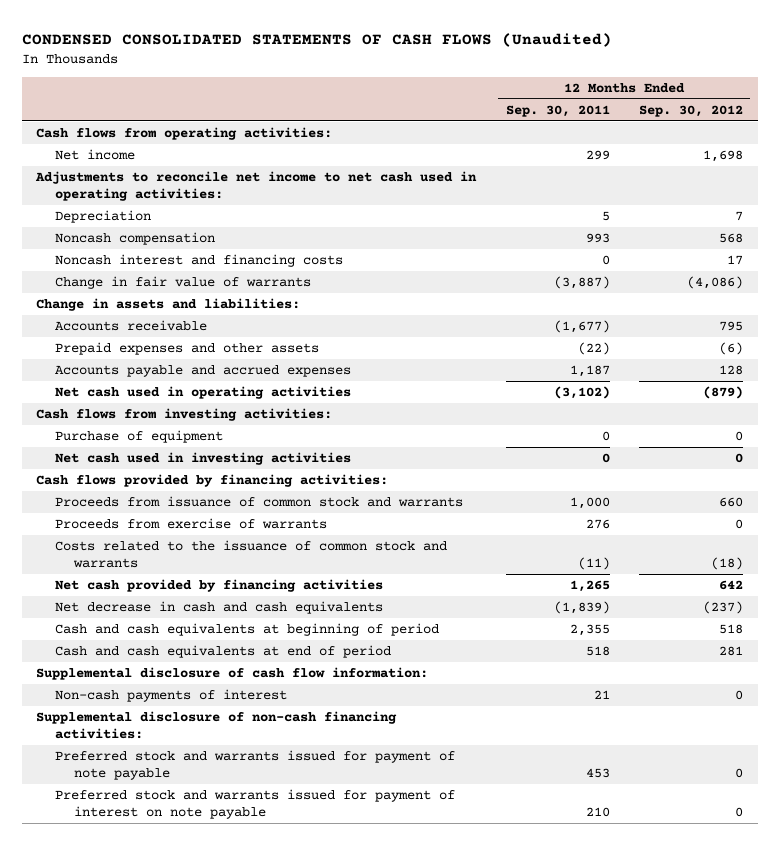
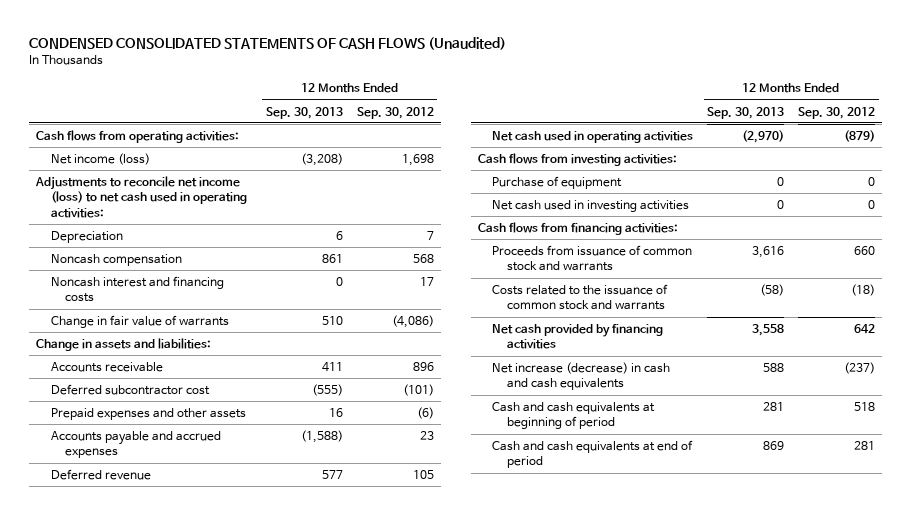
[505,104,610,117] Sep. 30, 2011 -> none
none -> [265,106,343,119] Sep. 30, 2013
[54,149,135,161] Net income -> [50,152,150,165] Net income (loss)
[35,171,478,201] Adjustments to reconcile net income to net cash used in operating activities: -> [35,175,247,218] Adjustments to reconcile net income (loss) to net cash used in operating activities:
[719,321,744,332] 795 -> [412,361,434,371] 896
none -> [50,383,210,395] Deferred subcontractor cost
[719,365,744,376] 128 -> [419,430,434,440] 23
none -> [50,468,151,480] Deferred revenue
[36,474,389,488] Cash flows provided by financing activities: -> [477,221,678,235] Cash flows from financing activities:
[54,518,327,530] Proceeds from exercise of warrants -> none
[54,601,383,615] Net decrease in cash and cash equivalents -> [492,361,671,391] Net increase (decrease) in cash and cash equivalents
[36,667,429,681] Supplemental disclosure of cash flow information: -> none
[54,689,287,703] Non-cash payments of interest -> none
[36,711,398,739] Supplemental disclosure of non-cash financing activities: -> none
[54,750,455,780] Preferred stock and warrants issued for payment of note payable -> none
[54,789,455,819] Preferred stock and warrants issued for payment of interest on note payable -> none

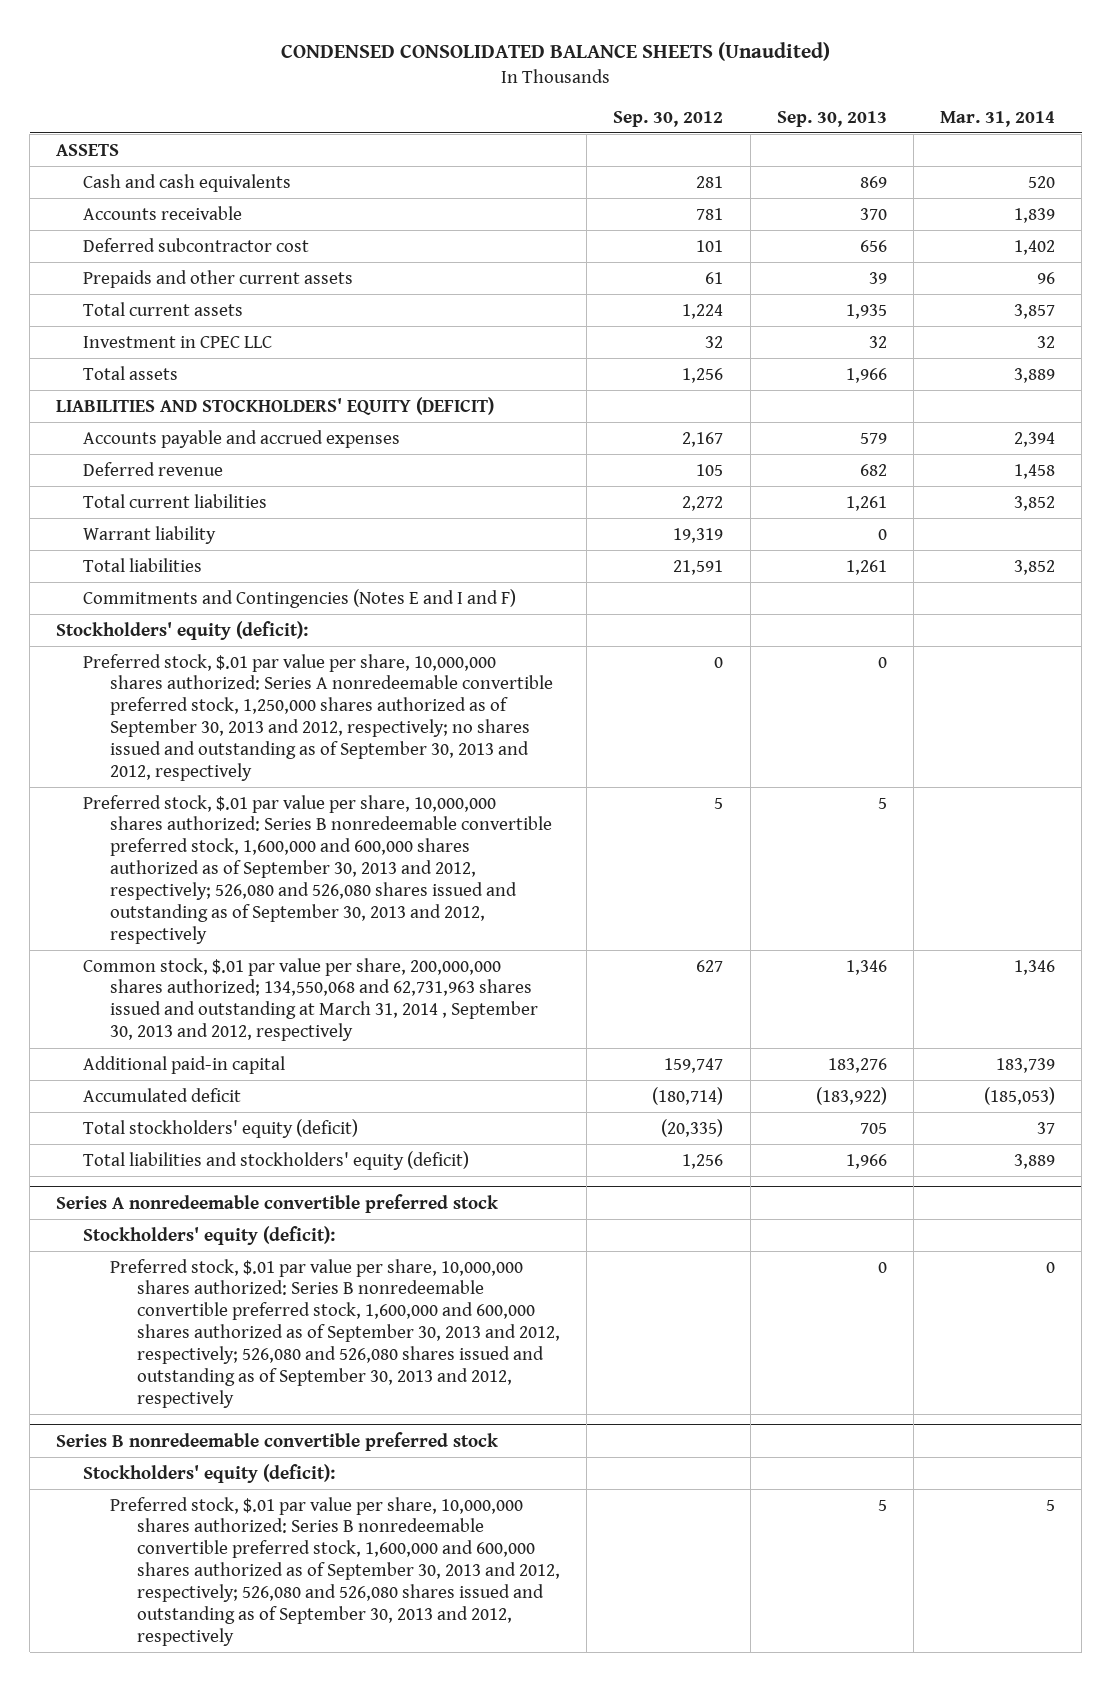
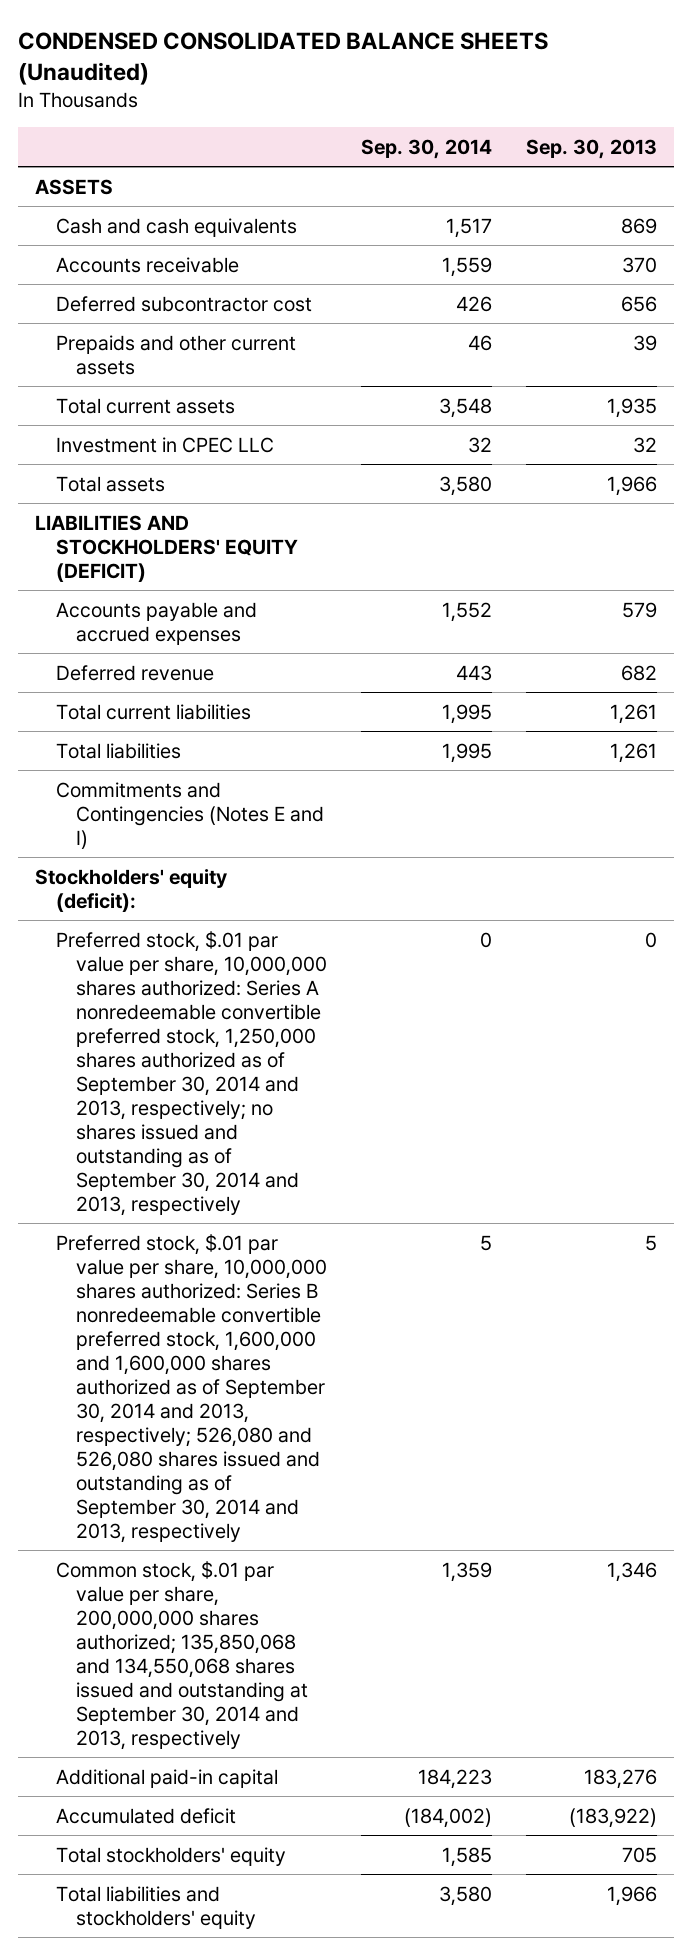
[613,110,724,127] Sep. 30, 2012 -> none
[940,110,1056,127] Mar. 31, 2014 -> none
none -> [361,138,493,159] Sep. 30, 2014
[83,525,217,544] Warrant liability -> none
[83,588,517,608] Commitments and Contingencies (Notes E and I and F) -> [55,781,325,849] Commitments and Contingencies (Notes E and I)
[83,653,554,782] Preferred stock, $.01 par value per share, 10,000,000 shares authorized: Series A nonredeemable convertible preferred stock, 1,250,000 shares authorized as of September 30, 2013 and 2012, respectively; no shares issued and outstanding as of September 30, 2013 and 2012, respectively -> [55,930,328,1216] Preferred stock, $.01 par value per share, 10,000,000 shares authorized: Series A nonredeemable convertible preferred stock, 1,250,000 shares authorized as of September 30, 2014 and 2013, respectively; no shares issued and outstanding as of September 30, 2014 and 2013, respectively
[83,794,553,945] Preferred stock, $.01 par value per share, 10,000,000 shares authorized: Series B nonredeemable convertible preferred stock, 1,600,000 and 600,000 shares authorized as of September 30, 2013 and 2012, respectively; 526,080 and 526,080 shares issued and outstanding as of September 30, 2013 and 2012, respectively -> [55,1233,328,1543] Preferred stock, $.01 par value per share, 10,000,000 shares authorized: Series B nonredeemable convertible preferred stock, 1,600,000 and 1,600,000 shares authorized as of September 30, 2014 and 2013, respectively; 526,080 and 526,080 shares issued and outstanding as of September 30, 2014 and 2013, respectively
[83,957,539,1042] Common stock, $.01 par value per share, 200,000,000 shares authorized; 134,550,068 and 62,731,963 shares issued and outstanding at March 31, 2014 , September 30, 2013 and 2012, respectively -> [55,1560,309,1750] Common stock, $.01 par value per share, 200,000,000 shares authorized; 135,850,068 and 134,550,068 shares issued and outstanding at September 30, 2014 and 2013, respectively
[56,1193,499,1213] Series A nonredeemable convertible preferred stock -> none
[83,1225,336,1245] Stockholders' equity (deficit): -> none
[110,1258,561,1409] Preferred stock, $.01 par value per share, 10,000,000 shares authorized: Series B nonredeemable convertible preferred stock, 1,600,000 and 600,000 shares authorized as of September 30, 2013 and 2012, respectively; 526,080 and 526,080 shares issued and outstanding as of September 30, 2013 and 2012, respectively -> none
[56,1431,499,1451] Series B nonredeemable convertible preferred stock -> none
[83,1463,336,1483] Stockholders' equity (deficit): -> none
[110,1496,561,1647] Preferred stock, $.01 par value per share, 10,000,000 shares authorized: Series B nonredeemable convertible preferred stock, 1,600,000 and 600,000 shares authorized as of September 30, 2013 and 2012, respectively; 526,080 and 526,080 shares issued and outstanding as of September 30, 2013 and 2012, respectively -> none
[83,1118,359,1138] Total stockholders' equity (deficit) -> [55,1846,286,1866] Total stockholders' equity
[83,1150,470,1170] Total liabilities and stockholders' equity (deficit) -> [55,1885,257,1929] Total liabilities and stockholders' equity

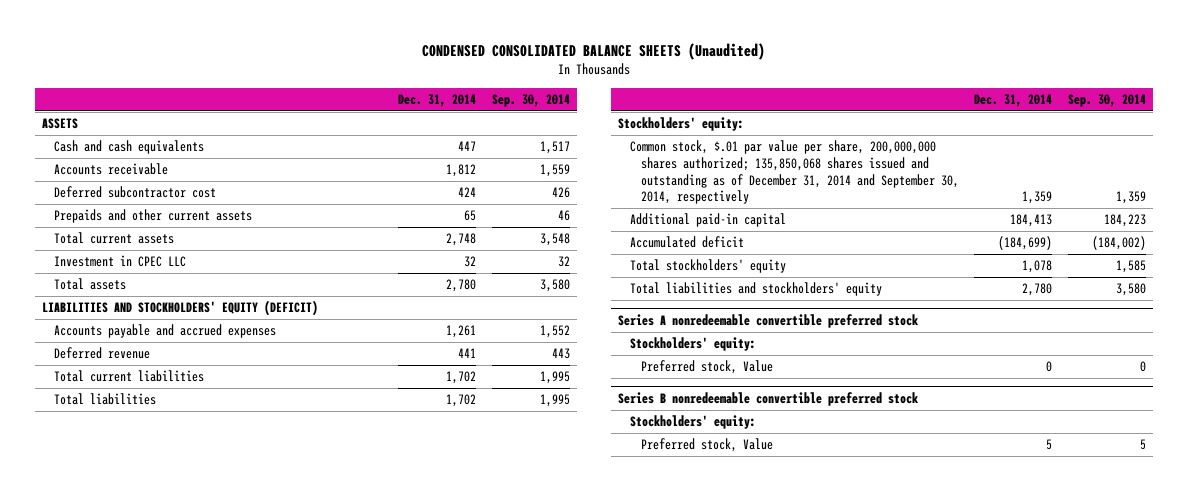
[526,138,658,159] Sep. 30, 2013 -> none
none -> [398,93,477,107] Dec. 31, 2014
[55,781,325,849] Commitments and Contingencies (Notes E and I) -> none
[55,930,328,1216] Preferred stock, $.01 par value per share, 10,000,000 shares authorized: Series A nonredeemable convertible preferred stock, 1,250,000 shares authorized as of September 30, 2014 and 2013, respectively; no shares issued and outstanding as of September 30, 2014 and 2013, respectively -> none
[55,1233,328,1543] Preferred stock, $.01 par value per share, 10,000,000 shares authorized: Series B nonredeemable convertible preferred stock, 1,600,000 and 1,600,000 shares authorized as of September 30, 2014 and 2013, respectively; 526,080 and 526,080 shares issued and outstanding as of September 30, 2014 and 2013, respectively -> none
[35,868,228,912] Stockholders' equity (deficit): -> [618,117,745,132] Stockholders' equity:
[55,1560,309,1750] Common stock, $.01 par value per share, 200,000,000 shares authorized; 135,850,068 and 134,550,068 shares issued and outstanding at September 30, 2014 and 2013, respectively -> [629,140,960,205] Common stock, $.01 par value per share, 200,000,000 shares authorized; 135,850,068 shares issued and outstanding as of December 31, 2014 and September 30, 2014, respectively
none -> [618,313,919,328] Series A nonredeemable convertible preferred stock
none -> [629,337,756,352] Stockholders' equity:
none -> [641,360,774,375] Preferred stock, Value
none -> [618,391,919,406] Series B nonredeemable convertible preferred stock
none -> [629,415,756,430] Stockholders' equity:
none -> [641,438,774,453] Preferred stock, Value

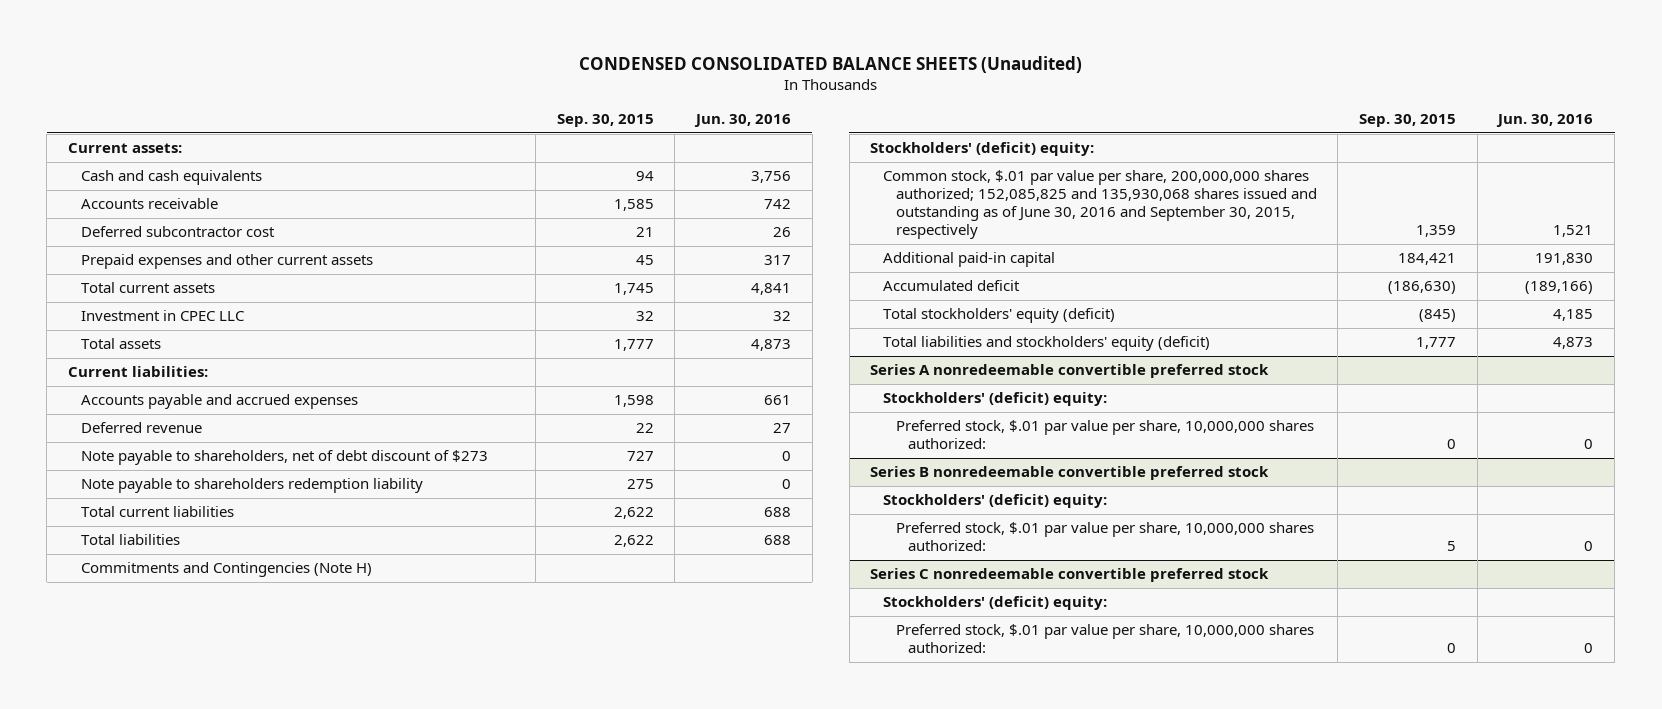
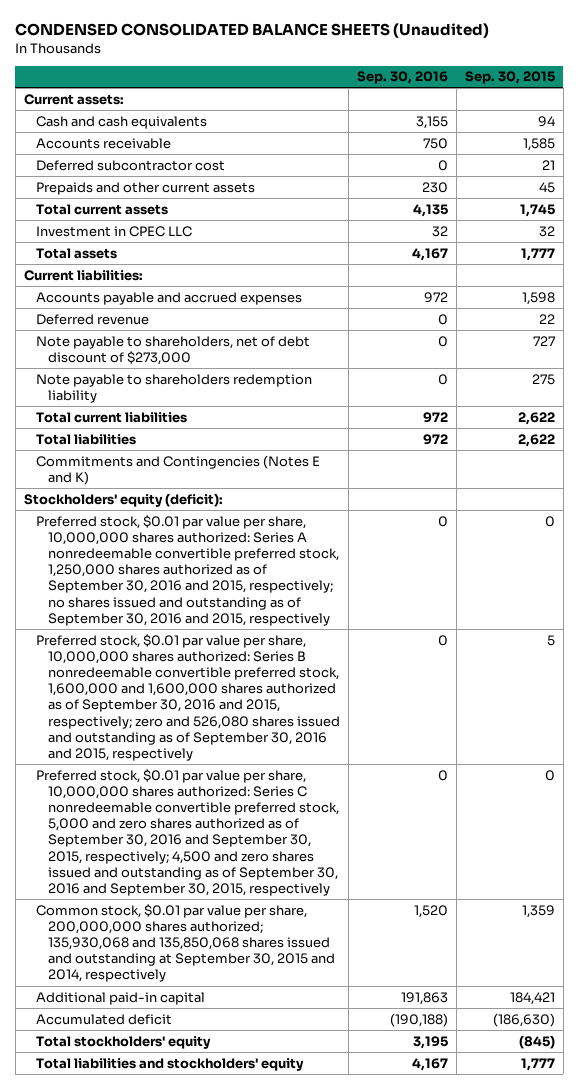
[694,114,792,128] Jun. 30, 2016 -> none
none -> [356,71,448,85] Sep. 30, 2016
[80,254,373,270] Prepaid expenses and other current assets -> [36,181,256,195] Prepaids and other current assets
[80,450,488,466] Note payable to shareholders, net of debt discount of $273 -> [36,335,311,365] Note payable to shareholders, net of debt discount of $273,000
[80,562,372,578] Commitments and Contingencies (Note H) -> [36,454,321,485] Commitments and Contingencies (Notes E and K)
[870,142,1095,157] Stockholders' (deficit) equity: -> [23,492,223,507] Stockholders' equity (deficit):
none -> [36,514,340,626] Preferred stock, $0.01 par value per share, 10,000,000 shares authorized: Series A nonredeemable convertible preferred stock, 1,250,000 shares authorized as of September 30, 2016 and 2015, respectively; no shares issued and outstanding as of September 30, 2016 and 2015, respectively
none -> [36,633,341,762] Preferred stock, $0.01 par value per share, 10,000,000 shares authorized: Series B nonredeemable convertible preferred stock, 1,600,000 and 1,600,000 shares authorized as of September 30, 2016 and 2015, respectively; zero and 526,080 shares issued and outstanding as of September 30, 2016 and 2015, respectively
none -> [36,768,340,897] Preferred stock, $0.01 par value per share, 10,000,000 shares authorized: Series C nonredeemable convertible preferred stock, 5,000 and zero shares authorized as of September 30, 2016 and September 30, 2015, respectively; 4,500 and zero shares issued and outstanding as of September 30, 2016 and September 30, 2015, respectively
[883,170,1317,239] Common stock, $.01 par value per share, 200,000,000 shares authorized; 152,085,825 and 135,930,068 shares issued and outstanding as of June 30, 2016 and September 30, 2015, respectively -> [36,903,336,983] Common stock, $0.01 par value per share, 200,000,000 shares authorized; 135,930,068 and 135,850,068 shares issued and outstanding at September 30, 2015 and 2014, respectively
[870,364,1270,379] Series A nonredeemable convertible preferred stock -> none
[883,392,1108,407] Stockholders' (deficit) equity: -> none
[895,420,1314,450] Preferred stock, $.01 par value per share, 10,000,000 shares authorized: -> none
[870,466,1270,481] Series B nonredeemable convertible preferred stock -> none
[883,494,1108,509] Stockholders' (deficit) equity: -> none
[895,522,1314,552] Preferred stock, $.01 par value per share, 10,000,000 shares authorized: -> none
[870,568,1270,583] Series C nonredeemable convertible preferred stock -> none
[883,596,1108,611] Stockholders' (deficit) equity: -> none
[895,624,1314,654] Preferred stock, $.01 par value per share, 10,000,000 shares authorized: -> none
[883,308,1116,324] Total stockholders' equity (deficit) -> [36,1035,212,1049] Total stockholders' equity
[883,336,1211,352] Total liabilities and stockholders' equity (deficit) -> [36,1057,305,1071] Total liabilities and stockholders' equity

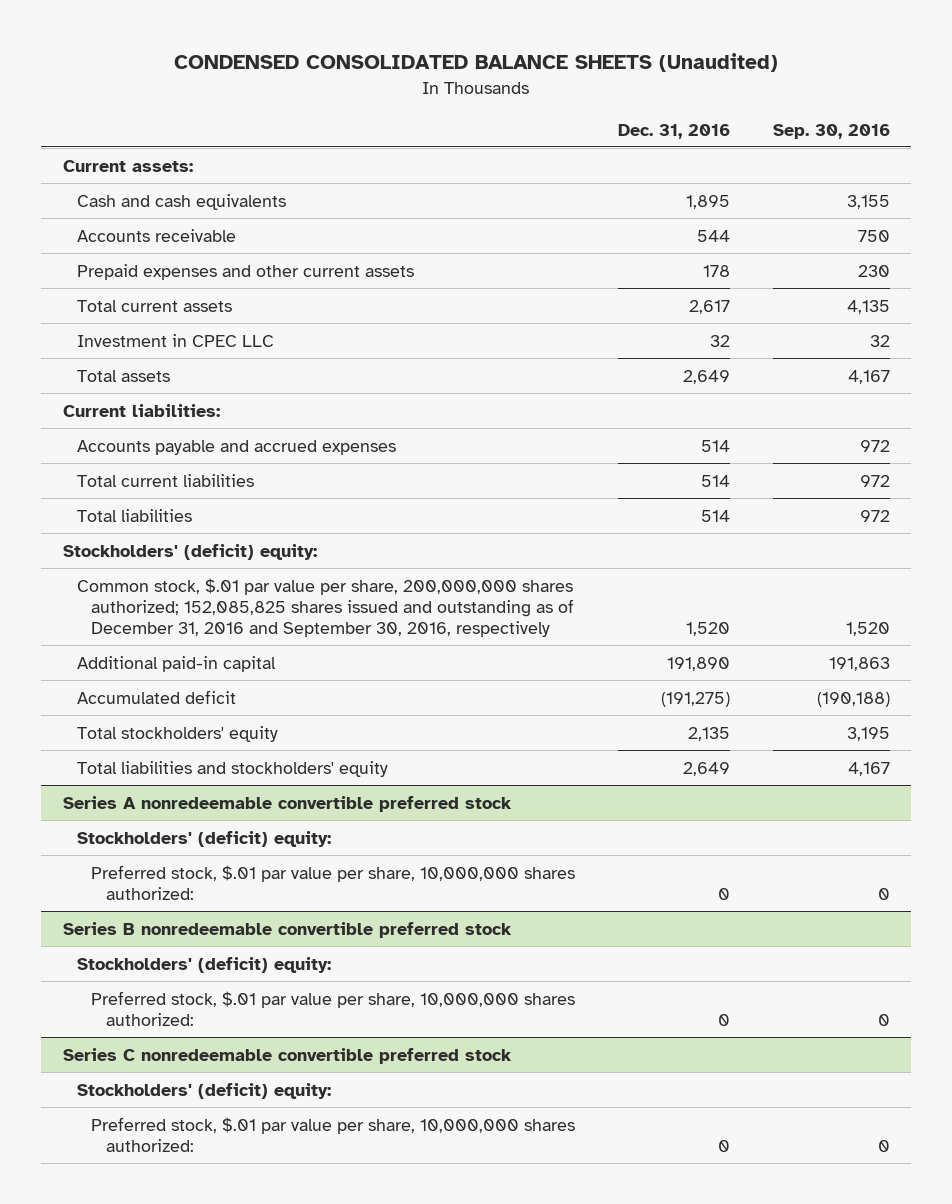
[464,71,555,85] Sep. 30, 2015 -> none
none -> [618,123,731,139] Dec. 31, 2016
[36,159,226,171] Deferred subcontractor cost -> none
[36,181,256,195] Prepaids and other current assets -> [76,263,414,280] Prepaid expenses and other current assets
[36,313,150,325] Deferred revenue -> none
[36,335,311,365] Note payable to shareholders, net of debt discount of $273,000 -> none
[36,373,313,403] Note payable to shareholders redemption liability -> none
[36,454,321,485] Commitments and Contingencies (Notes E and K) -> none
[36,514,340,626] Preferred stock, $0.01 par value per share, 10,000,000 shares authorized: Series A nonredeemable convertible preferred stock, 1,250,000 shares authorized as of September 30, 2016 and 2015, respectively; no shares issued and outstanding as of September 30, 2016 and 2015, respectively -> none
[36,633,341,762] Preferred stock, $0.01 par value per share, 10,000,000 shares authorized: Series B nonredeemable convertible preferred stock, 1,600,000 and 1,600,000 shares authorized as of September 30, 2016 and 2015, respectively; zero and 526,080 shares issued and outstanding as of September 30, 2016 and 2015, respectively -> none
[36,768,340,897] Preferred stock, $0.01 par value per share, 10,000,000 shares authorized: Series C nonredeemable convertible preferred stock, 5,000 and zero shares authorized as of September 30, 2016 and September 30, 2015, respectively; 4,500 and zero shares issued and outstanding as of September 30, 2016 and September 30, 2015, respectively -> none
[23,492,223,507] Stockholders' equity (deficit): -> [62,543,317,560] Stockholders' (deficit) equity:
[36,903,336,983] Common stock, $0.01 par value per share, 200,000,000 shares authorized; 135,930,068 and 135,850,068 shares issued and outstanding at September 30, 2015 and 2014, respectively -> [76,577,575,638] Common stock, $.01 par value per share, 200,000,000 shares authorized; 152,085,825 shares issued and outstanding as of December 31, 2016 and September 30, 2016, respectively
none -> [62,795,512,812] Series A nonredeemable convertible preferred stock
none -> [76,830,331,847] Stockholders' (deficit) equity:
none -> [91,864,576,900] Preferred stock, $.01 par value per share, 10,000,000 shares authorized:
none -> [62,921,512,938] Series B nonredeemable convertible preferred stock
none -> [76,956,331,973] Stockholders' (deficit) equity:
none -> [91,990,576,1026] Preferred stock, $.01 par value per share, 10,000,000 shares authorized:
none -> [62,1047,512,1064] Series C nonredeemable convertible preferred stock
none -> [76,1082,331,1099] Stockholders' (deficit) equity:
none -> [91,1116,576,1152] Preferred stock, $.01 par value per share, 10,000,000 shares authorized:

